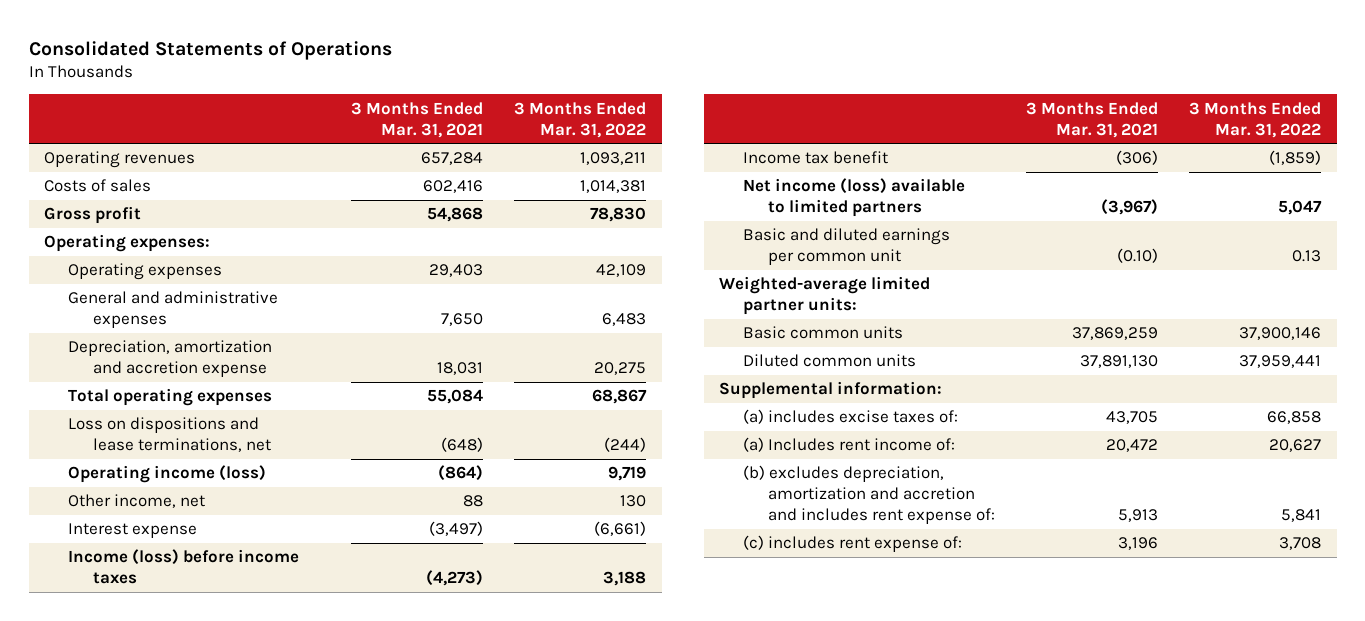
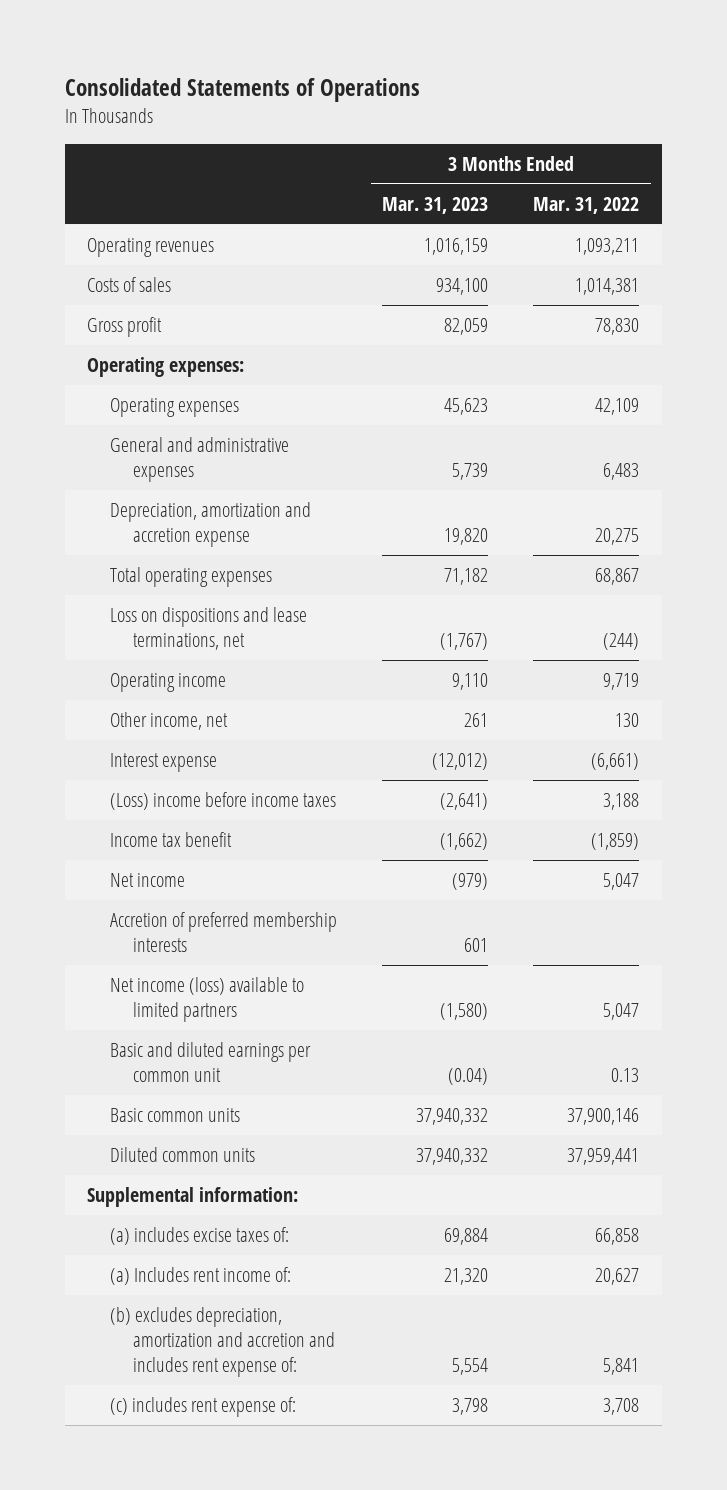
[350,101,483,138] 3 Months Ended Mar. 31, 2021 -> none
none -> [382,197,489,215] Mar. 31, 2023
[68,465,267,484] Operating income (loss) -> [110,673,227,693] Operating income
[68,549,300,585] Income (loss) before income taxes -> [110,792,337,811] (Loss) income before income taxes
none -> [110,873,186,888] Net income
none -> [110,912,338,953] Accretion of preferred membership interests
[719,276,931,316] Weighted-average limited partner units: -> none

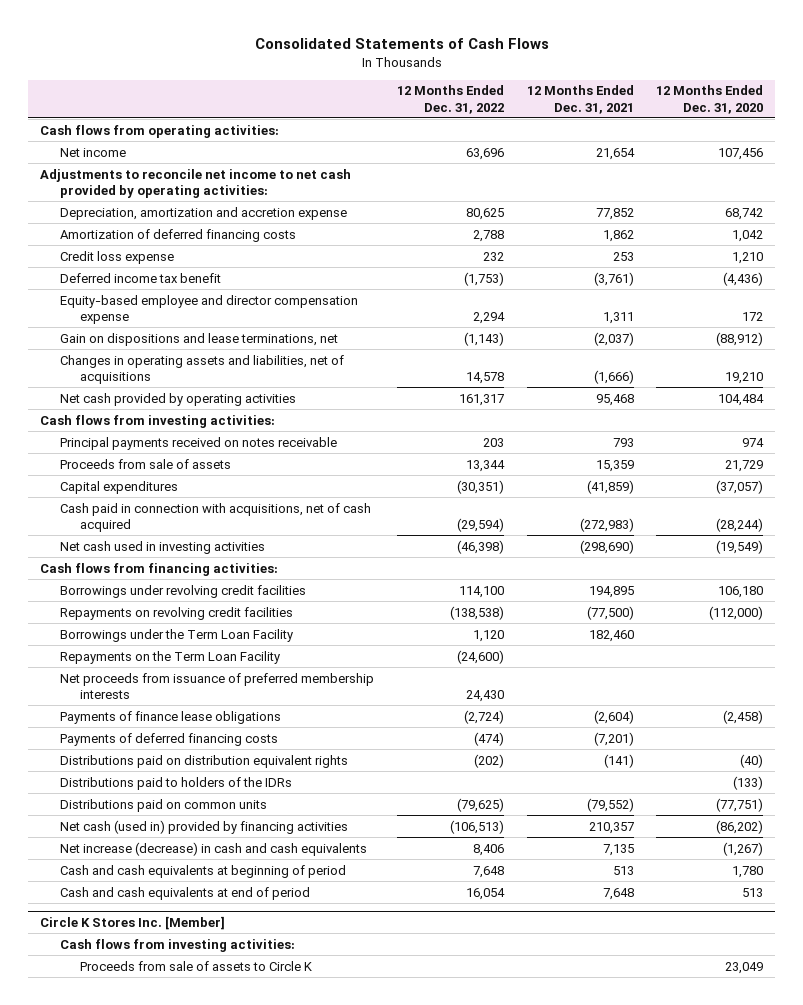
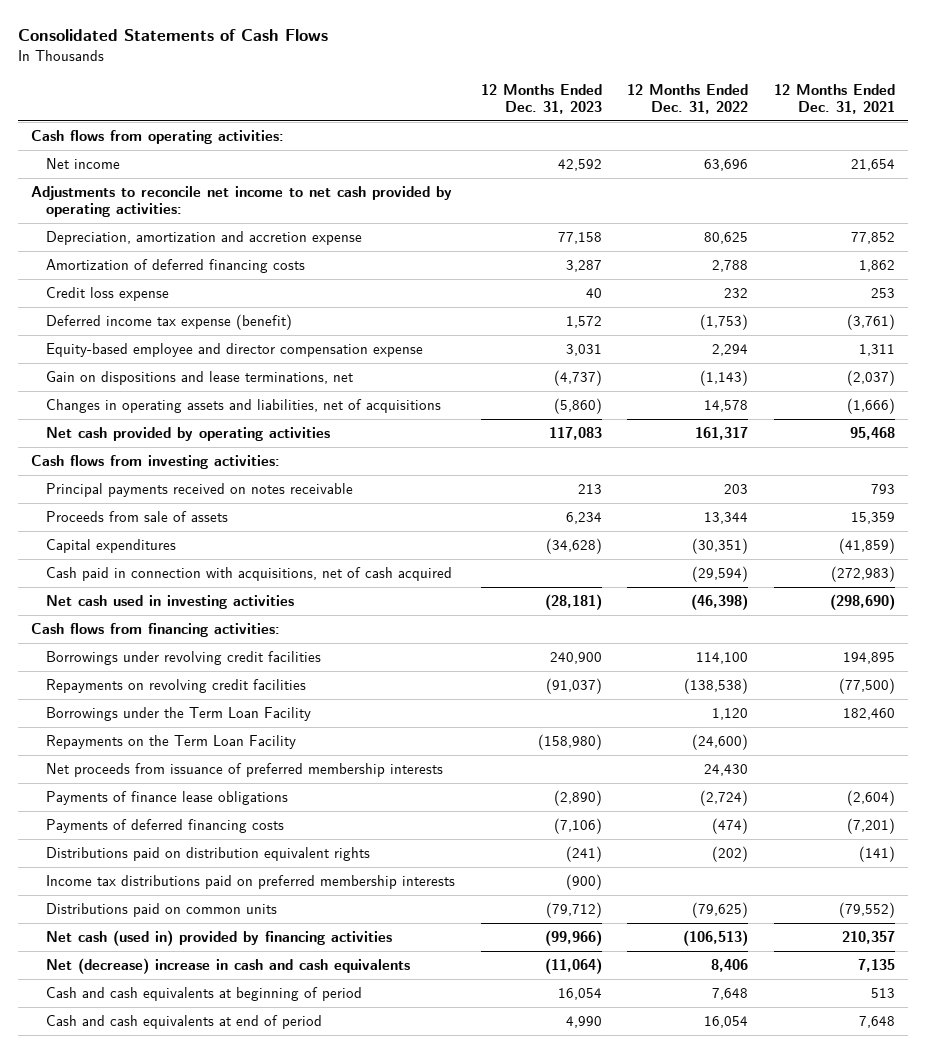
[656,85,764,114] 12 Months Ended Dec. 31, 2020 -> none
none -> [480,83,602,114] 12 Months Ended Dec. 31, 2023
[60,272,222,283] Deferred income tax benefit -> [46,313,293,330] Deferred income tax expense (benefit)
[60,776,293,790] Distributions paid to holders of the IDRs -> none
none -> [46,874,456,889] Income tax distributions paid on preferred membership interests
[60,841,368,856] Net increase (decrease) in cash and cash equivalents -> [46,957,411,974] Net (decrease) increase in cash and cash equivalents
[39,915,225,930] Circle K Stores Inc. [Member] -> none
[60,938,296,952] Cash flows from investing activities: -> none
[80,960,313,971] Proceeds from sale of assets to Circle K -> none

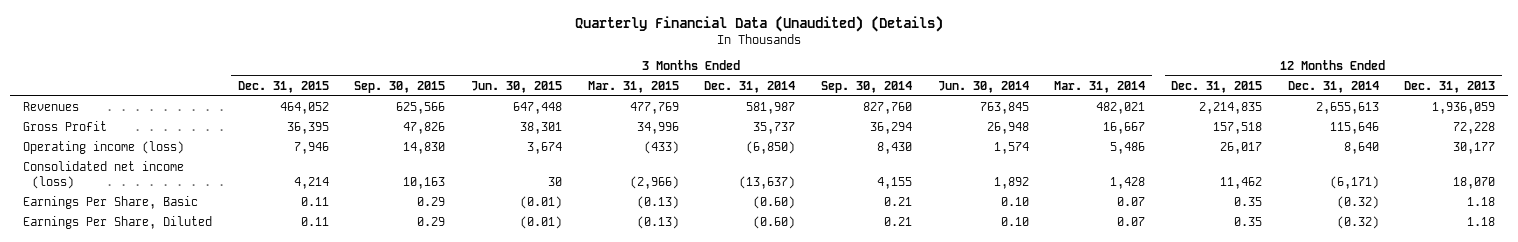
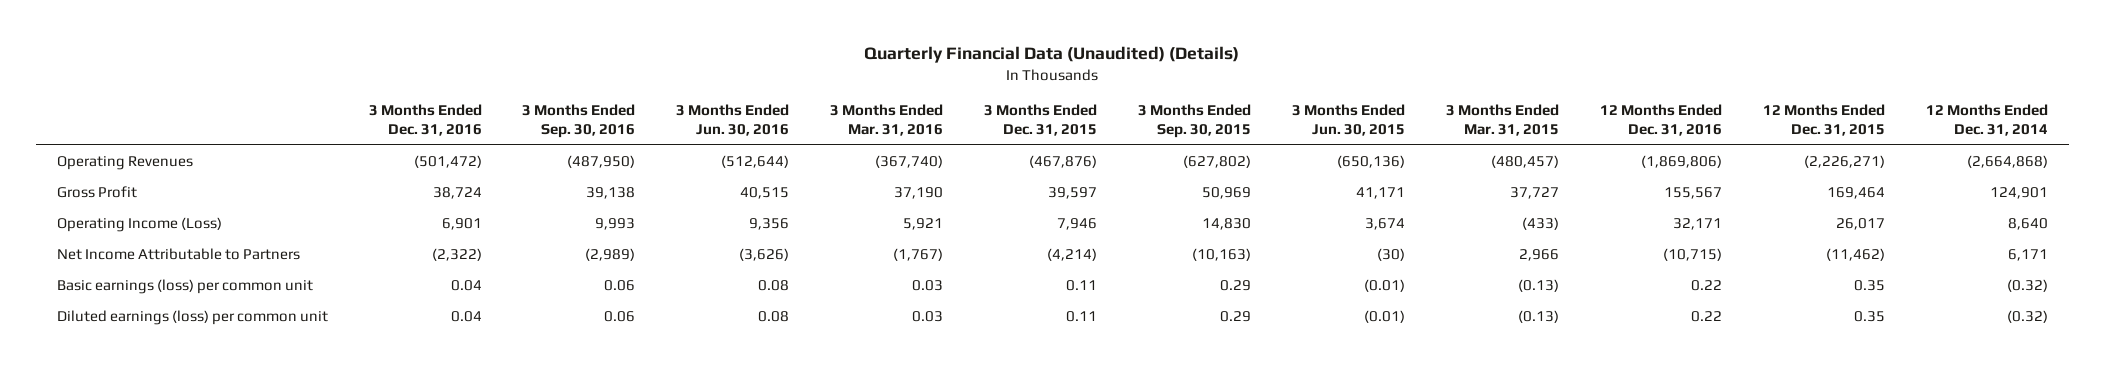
[704,80,796,93] Dec. 31, 2014 -> none
[820,80,912,93] Sep. 30, 2014 -> none
[937,80,1029,93] Jun. 30, 2014 -> none
[1054,80,1146,93] Mar. 31, 2014 -> none
[1404,80,1496,93] Dec. 31, 2013 -> none
none -> [368,103,482,137] 3 Months Ended Dec. 31, 2016
none -> [522,103,636,139] 3 Months Ended Sep. 30, 2016
none -> [676,103,790,137] 3 Months Ended Jun. 30, 2016
none -> [830,103,944,137] 3 Months Ended Mar. 31, 2016
none -> [1600,103,1723,137] 12 Months Ended Dec. 31, 2016
[23,102,80,112] Revenues -> [56,156,193,171] Operating Revenues
[279,102,329,115] 464,052 -> [1029,155,1098,169] (467,876)
[396,102,446,115] 625,566 -> [1183,155,1252,169] (627,802)
[513,102,563,115] 647,448 -> [1337,155,1406,169] (650,136)
[629,102,679,115] 477,769 -> [1491,155,1560,169] (480,457)
[1198,102,1262,115] 2,214,835 -> [1804,155,1886,169] (2,226,271)
[1315,102,1379,115] 2,655,613 -> [1967,155,2049,169] (2,664,868)
[286,122,329,135] 36,395 -> [1048,187,1098,200] 39,597
[403,122,446,135] 47,826 -> [1202,187,1252,200] 50,969
[520,122,563,135] 38,301 -> [1356,187,1406,200] 41,171
[636,122,679,135] 34,996 -> [1510,187,1560,200] 37,727
[1212,122,1262,135] 157,518 -> [1827,187,1886,200] 169,464
[1329,122,1379,135] 115,646 -> [1990,187,2049,200] 124,901
[23,141,185,155] Operating income (loss) -> [56,217,222,233] Operating Income (Loss)
[23,161,185,190] Consolidated net income (loss) -> [56,248,300,261] Net Income Attributable to Partners
[293,177,329,190] 4,214 -> [1047,248,1098,262] (4,214)
[403,177,446,190] 10,163 -> [1192,248,1252,262] (10,163)
[548,177,563,187] 30 -> [1377,248,1406,262] (30)
[629,176,679,190] (2,966) -> [1519,249,1560,262] 2,966
[1219,177,1262,190] 11,462 -> [1826,248,1886,262] (11,462)
[1329,176,1379,190] (6,171) -> [2008,249,2049,262] 6,171
[23,196,199,210] Earnings Per Share, Basic -> [56,279,313,295] Basic earnings (loss) per common unit
[23,216,213,230] Earnings Per Share, Diluted -> [56,310,328,326] Diluted earnings (loss) per common unit

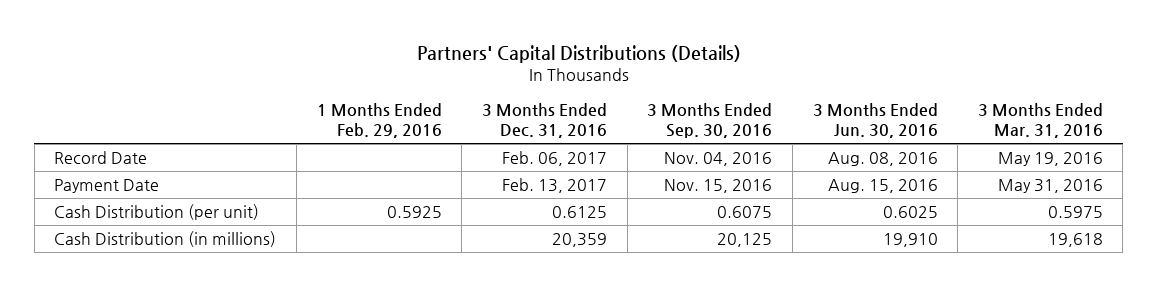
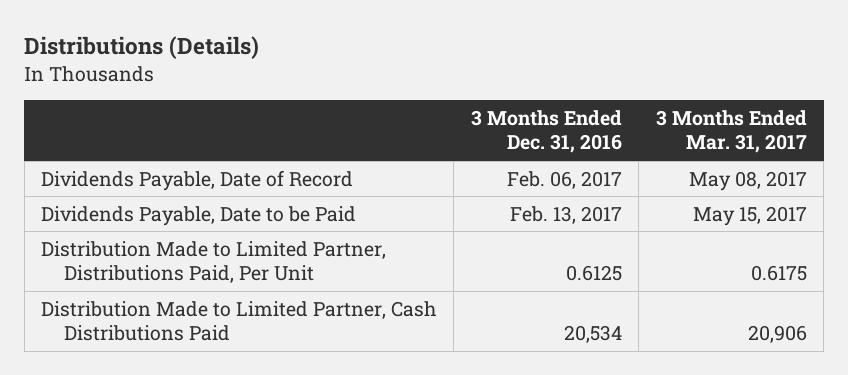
[416,44,741,63] Partners' Capital Distributions (Details) -> [24,36,260,60] Distributions (Details)
[316,103,442,139] 1 Months Ended Feb. 29, 2016 -> none
[647,103,773,139] 3 Months Ended Sep. 30, 2016 -> none
[812,103,938,139] 3 Months Ended Jun. 30, 2016 -> none
[977,103,1103,139] 3 Months Ended Mar. 31, 2016 -> none
none -> [655,110,807,154] 3 Months Ended Mar. 31, 2017
[54,150,148,164] Record Date -> [41,169,354,191] Dividends Payable, Date of Record
[54,178,160,193] Payment Date -> [41,205,357,226] Dividends Payable, Date to be Paid
[54,203,260,220] Cash Distribution (per unit) -> [41,240,387,284] Distribution Made to Limited Partner, Distributions Paid, Per Unit
[54,230,277,247] Cash Distribution (in millions) -> [41,300,438,342] Distribution Made to Limited Partner, Cash Distributions Paid
[551,232,607,247] 20,359 -> [563,325,622,344] 20,534

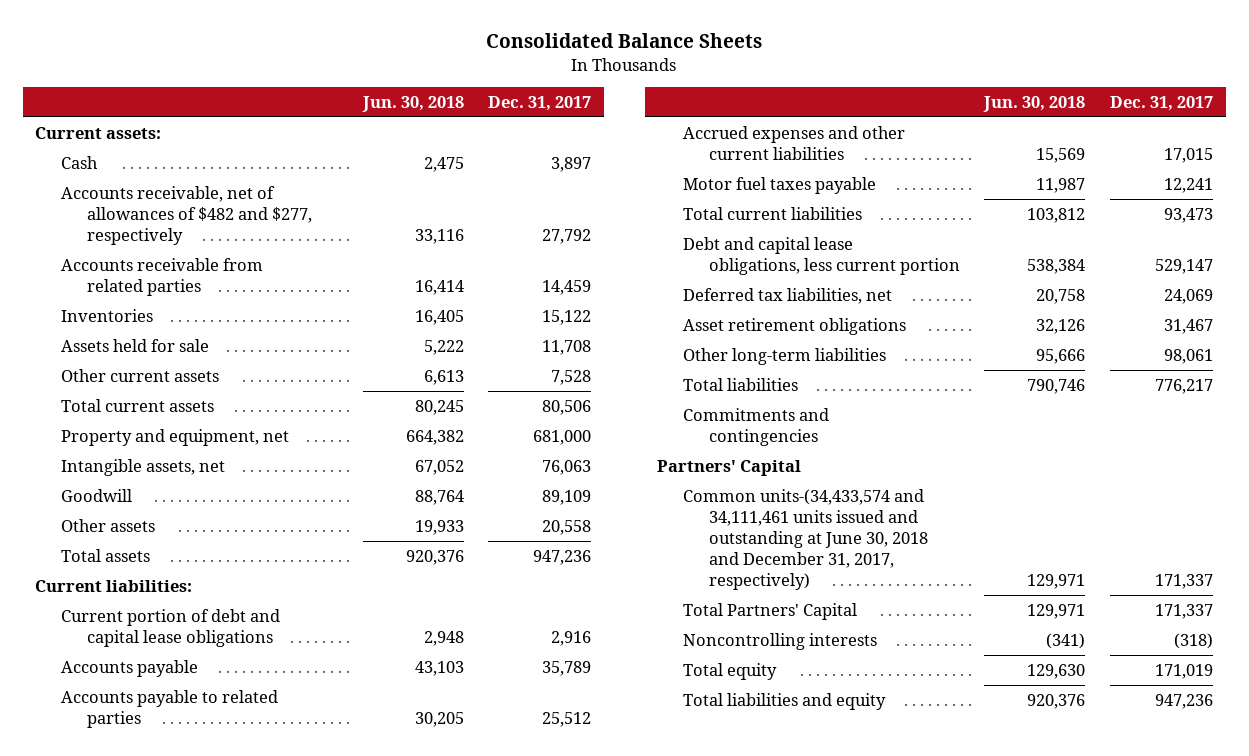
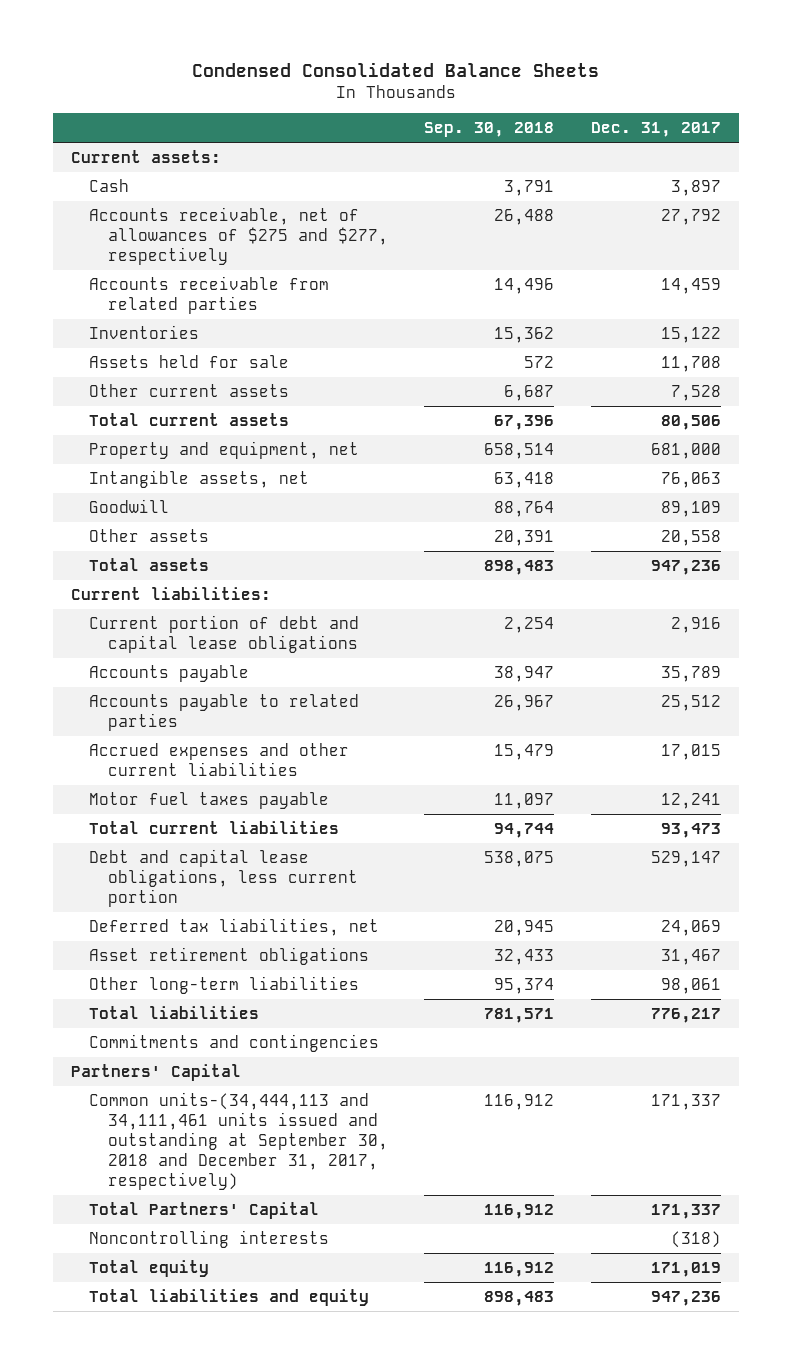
[486,33,763,49] Consolidated Balance Sheets -> [191,61,599,77] Condensed Consolidated Balance Sheets
[361,95,464,112] Jun. 30, 2018 -> none
none -> [424,122,555,138] Sep. 30, 2018
[61,185,312,245] Accounts receivable, net of allowances of $482 and $277, respectively -> [89,206,388,265] Accounts receivable, net of allowances of $275 and $277, respectively
[682,488,928,590] Common units-(34,433,574 and 34,111,461 units issued and outstanding at June 30, 2018 and December 31, 2017, respectively) -> [89,1091,388,1190] Common units-(34,444,113 and 34,111,461 units issued and outstanding at September 30, 2018 and December 31, 2017, respectively)

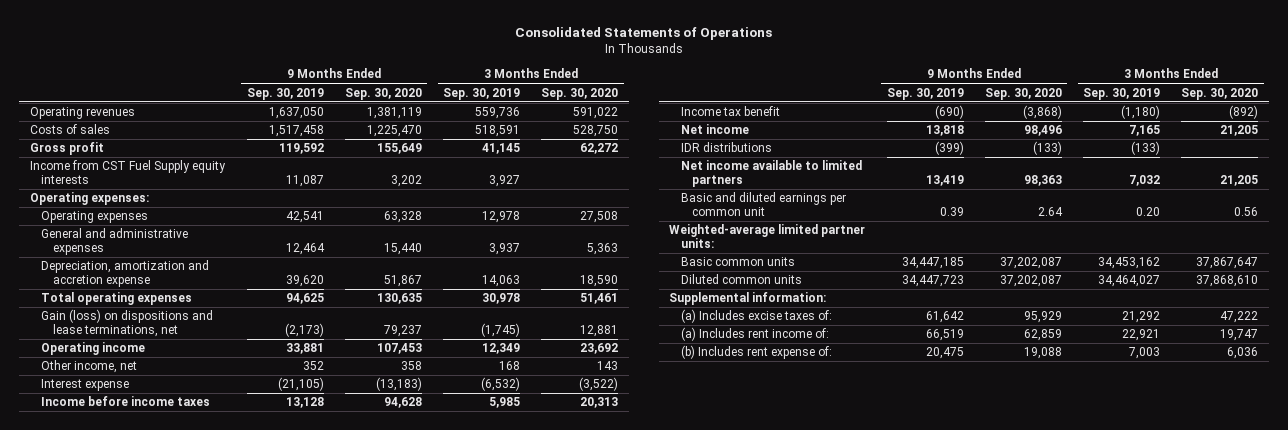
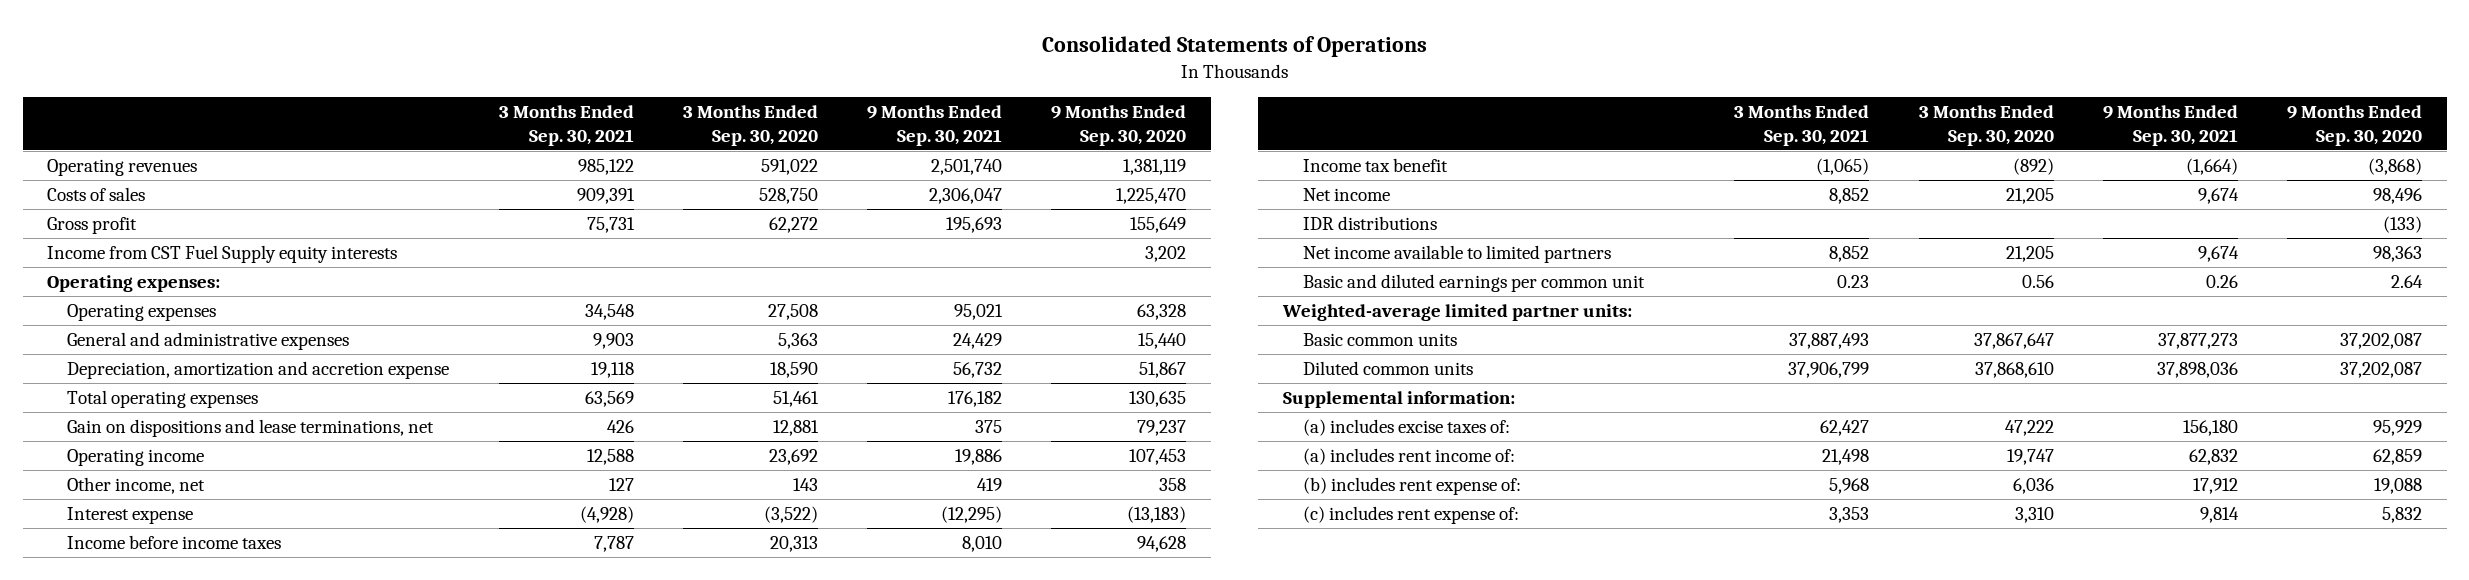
[246,87,324,100] Sep. 30, 2019 -> none
[443,87,521,100] Sep. 30, 2019 -> none
none -> [498,104,634,146] 3 Months Ended Sep. 30, 2021
none -> [866,104,1002,146] 9 Months Ended Sep. 30, 2021
[41,309,214,338] Gain (loss) on dispositions and lease terminations, net -> [67,418,435,437] Gain on dispositions and lease terminations, net
[680,309,832,324] (a) Includes excise taxes of: -> [1303,418,1511,436] (a) includes excise taxes of:
[680,327,829,342] (a) Includes rent income of: -> [1303,447,1516,465] (a) includes rent income of:
[680,345,832,360] (b) Includes rent expense of: -> [1303,476,1522,495] (b) includes rent expense of:
none -> [1303,505,1520,524] (c) includes rent expense of:

